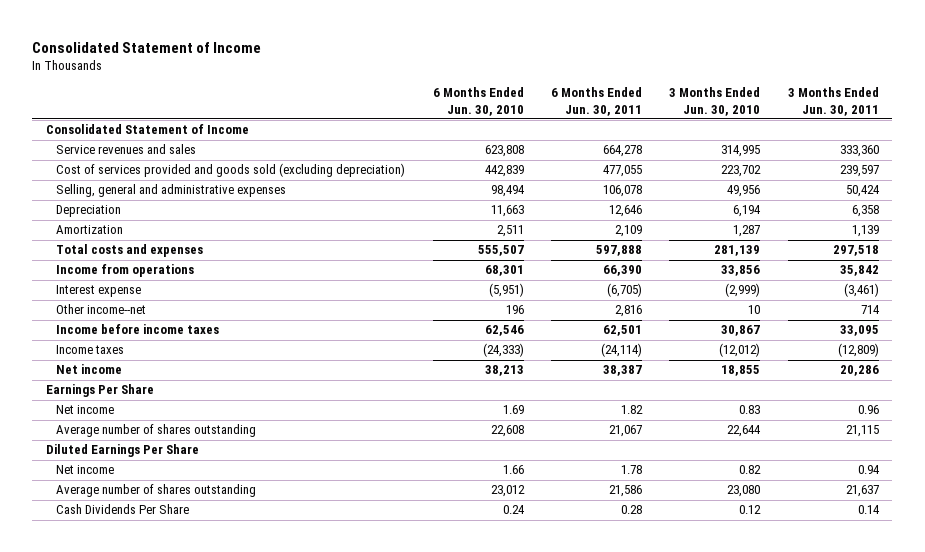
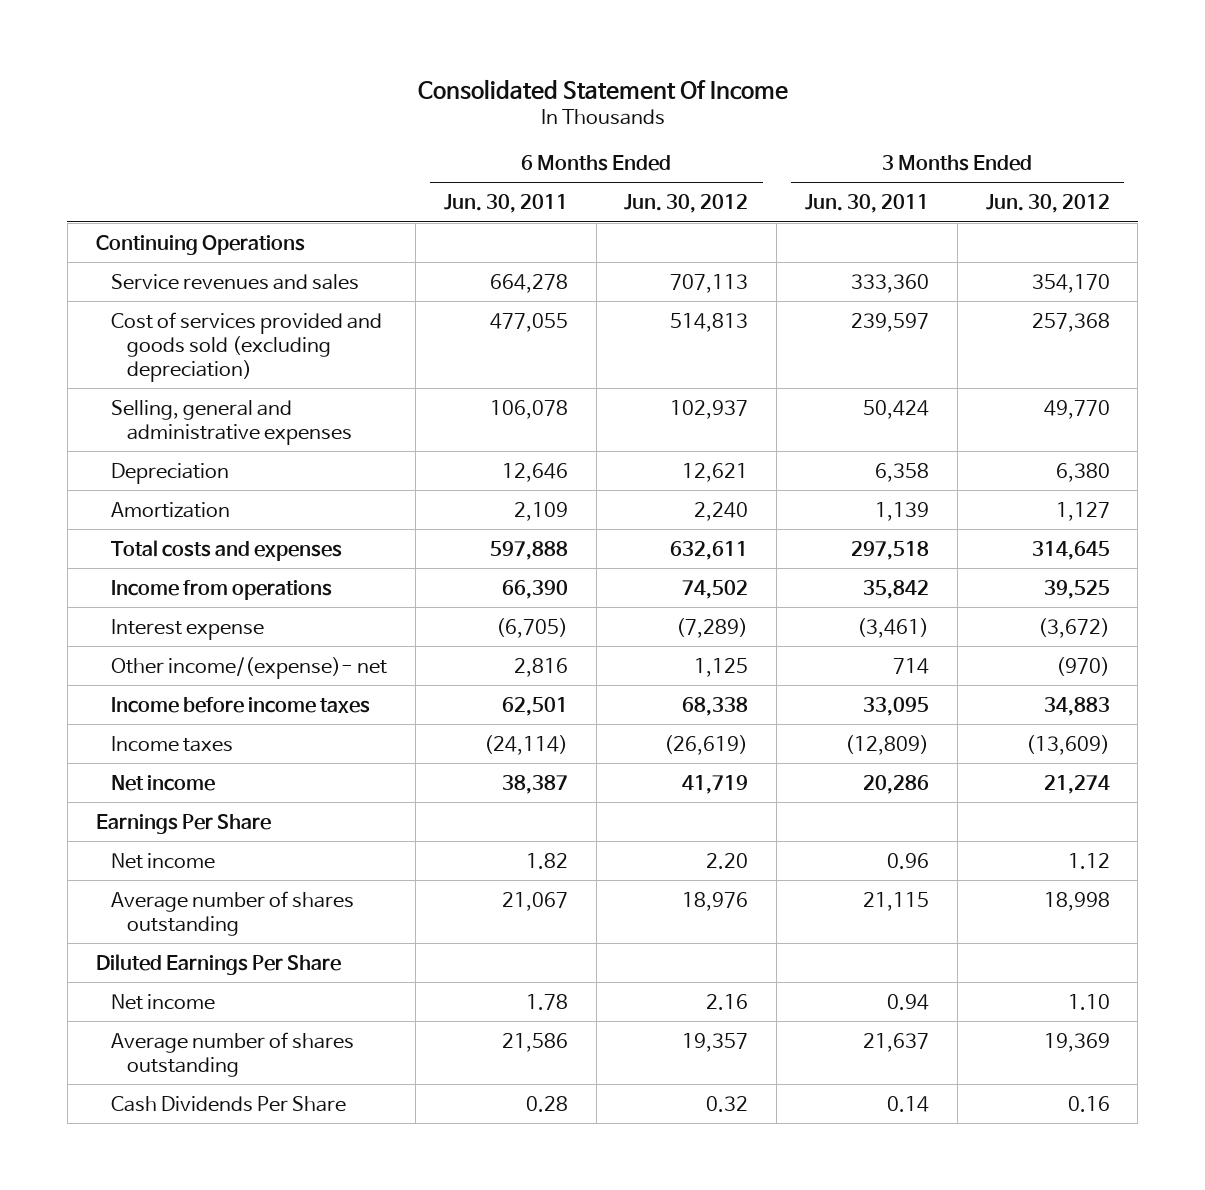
[32,41,262,53] Consolidated Statement of Income -> [417,78,788,100] Consolidated Statement Of Income
[432,87,524,116] 6 Months Ended Jun. 30, 2010 -> none
[669,87,761,116] 3 Months Ended Jun. 30, 2010 -> none
none -> [624,194,749,214] Jun. 30, 2012
none -> [985,194,1110,214] Jun. 30, 2012
[46,124,250,135] Consolidated Statement of Income -> none
none -> [95,234,305,255] Continuing Operations
[56,304,147,315] Other income--net -> [111,656,388,679] Other income/(expense)- net

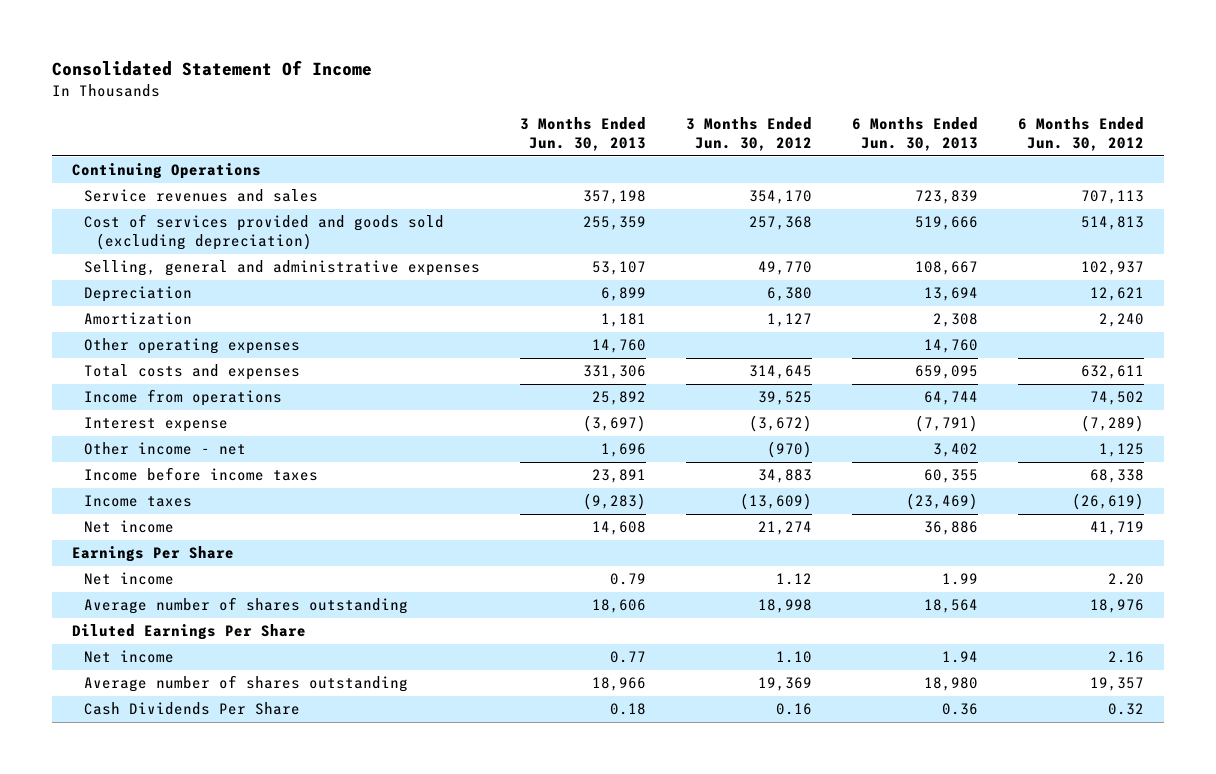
[443,194,568,214] Jun. 30, 2011 -> none
[805,194,930,214] Jun. 30, 2011 -> none
none -> [520,116,647,152] 3 Months Ended Jun. 30, 2013
none -> [852,116,979,152] 6 Months Ended Jun. 30, 2013
none -> [83,338,300,355] Other operating expenses
[111,656,388,679] Other income/(expense)- net -> [83,442,246,456] Other income - net

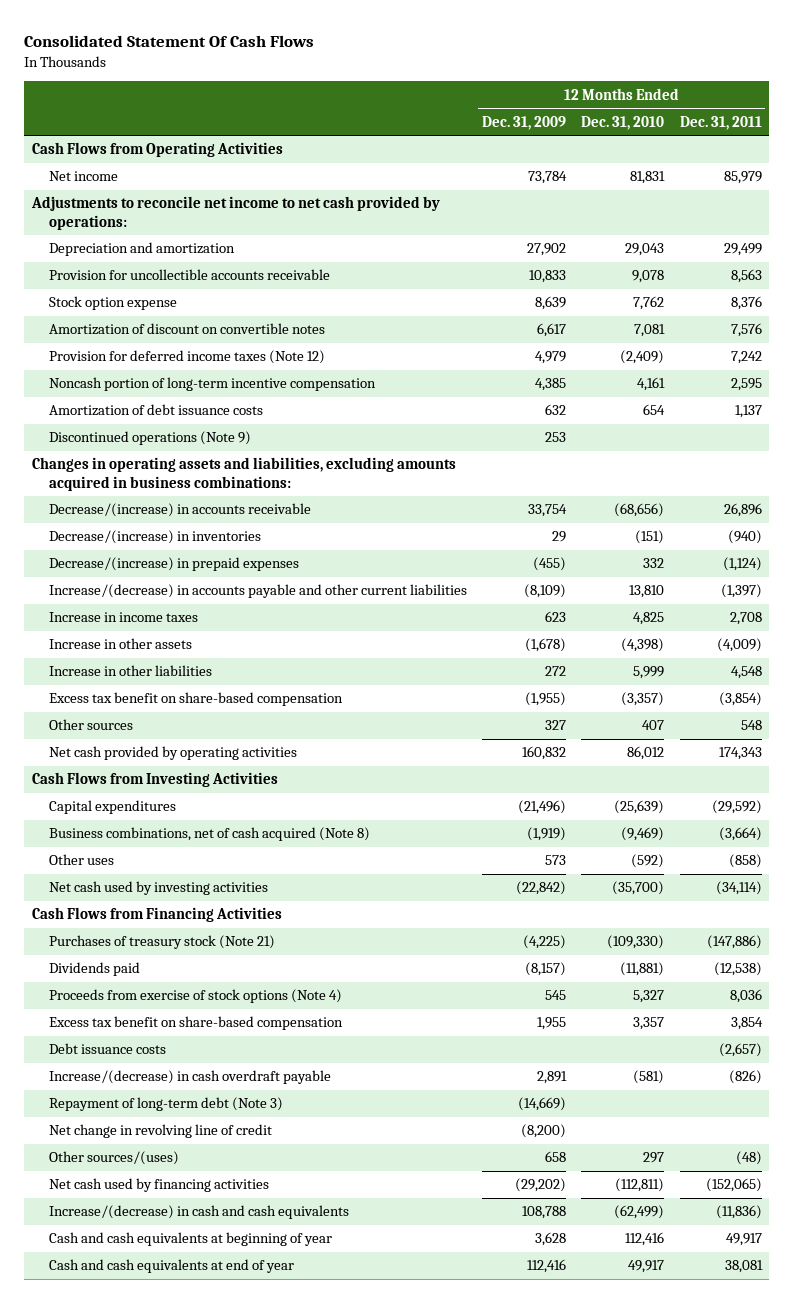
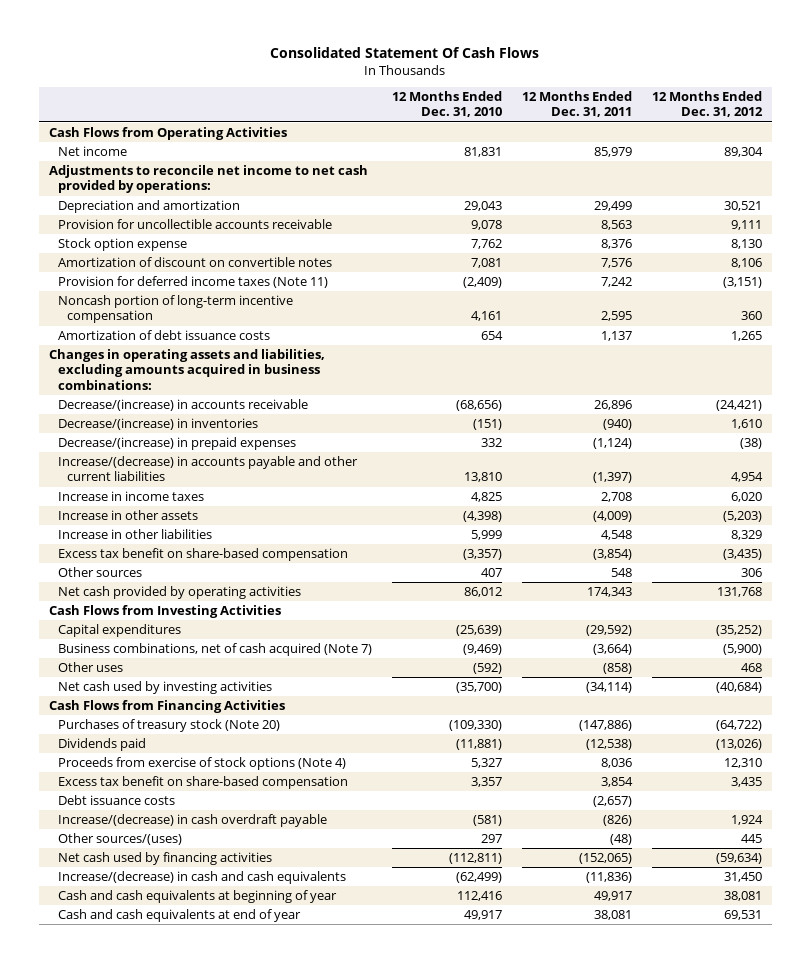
[481,115,566,130] Dec. 31, 2009 -> none
none -> [652,90,764,118] 12 Months Ended Dec. 31, 2012
[48,350,325,365] Provision for deferred income taxes (Note 12) -> [57,276,328,289] Provision for deferred income taxes (Note 11)
[48,431,251,446] Discontinued operations (Note 9) -> none
[48,827,370,842] Business combinations, net of cash acquired (Note 8) -> [57,643,372,657] Business combinations, net of cash acquired (Note 7)
[48,935,275,950] Purchases of treasury stock (Note 21) -> [57,719,280,733] Purchases of treasury stock (Note 20)
[48,1097,283,1112] Repayment of long-term debt (Note 3) -> none
[48,1124,272,1139] Net change in revolving line of credit -> none

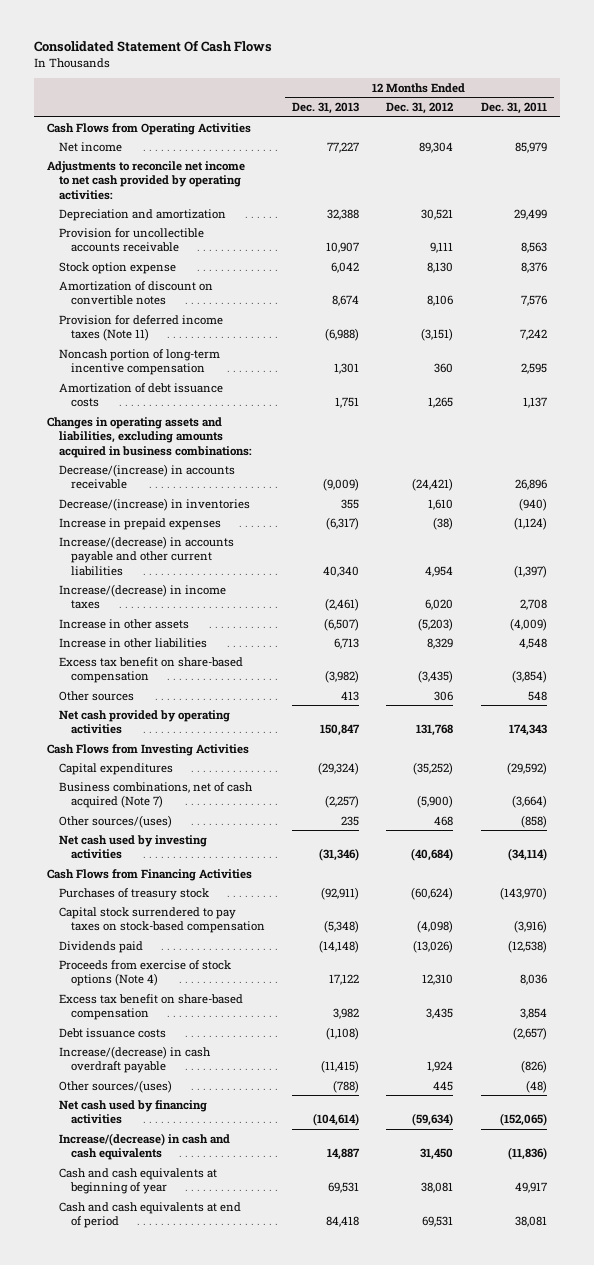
[392,90,503,118] 12 Months Ended Dec. 31, 2010 -> none
none -> [292,102,360,115] Dec. 31, 2013
[48,165,368,194] Adjustments to reconcile net income to net cash provided by operations: -> [47,160,246,200] Adjustments to reconcile net income to net cash provided by operating activities:
[57,437,296,451] Decrease/(increase) in prepaid expenses -> [59,517,222,530] Increase in prepaid expenses
[57,491,204,502] Increase in income taxes -> [59,583,227,610] Increase/(decrease) in income taxes
[57,662,123,673] Other uses -> [59,814,173,828] Other sources/(uses)
[57,719,280,733] Purchases of treasury stock (Note 20) -> [59,887,210,900] Purchases of treasury stock
[579,720,633,732] (147,886) -> [499,886,547,900] (143,970)
[716,720,763,732] (64,722) -> [411,886,454,900] (60,624)
none -> [59,906,265,934] Capital stock surrendered to pay taxes on stock-based compensation
[57,909,301,923] Cash and cash equivalents at end of year -> [59,1201,242,1229] Cash and cash equivalents at end of period

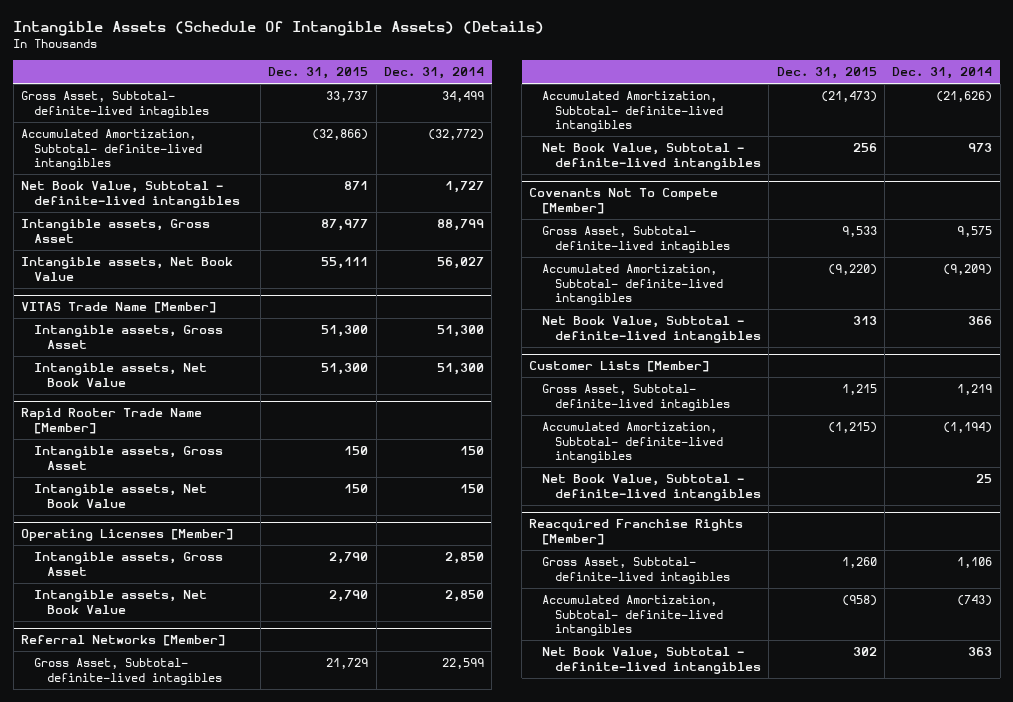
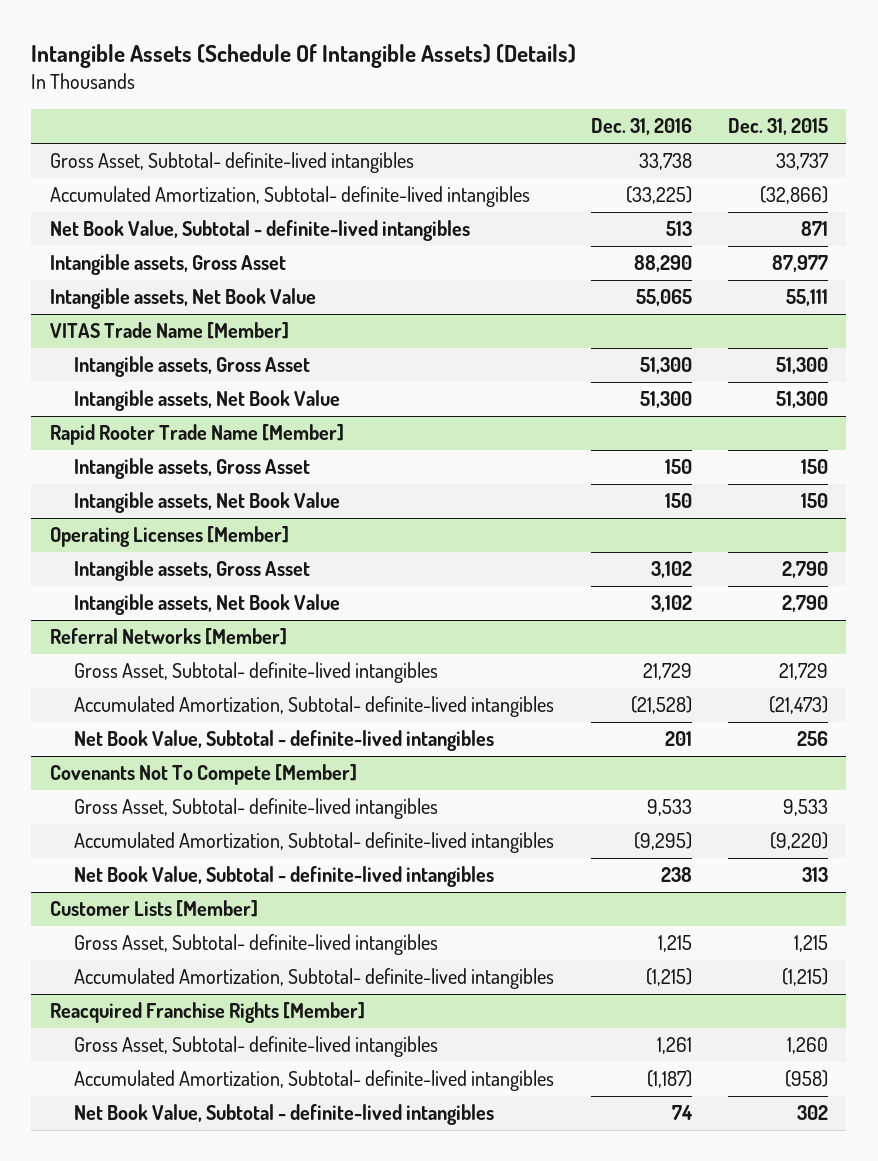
[383,67,484,80] Dec. 31, 2014 -> none
none -> [590,118,692,136] Dec. 31, 2016
[21,91,209,118] Gross Asset, Subtotal- definite-lived intagibles -> [49,152,414,174] Gross Asset, Subtotal- definite-lived intangibles
[33,658,222,685] Gross Asset, Subtotal- definite-lived intagibles -> [73,662,438,684] Gross Asset, Subtotal- definite-lived intangibles
[542,226,731,253] Gross Asset, Subtotal- definite-lived intagibles -> [73,798,438,820] Gross Asset, Subtotal- definite-lived intangibles
[542,384,731,411] Gross Asset, Subtotal- definite-lived intagibles -> [73,934,438,956] Gross Asset, Subtotal- definite-lived intangibles
[542,474,762,501] Net Book Value, Subtotal - definite-lived intangibles -> none
[542,557,731,584] Gross Asset, Subtotal- definite-lived intagibles -> [73,1036,438,1058] Gross Asset, Subtotal- definite-lived intangibles

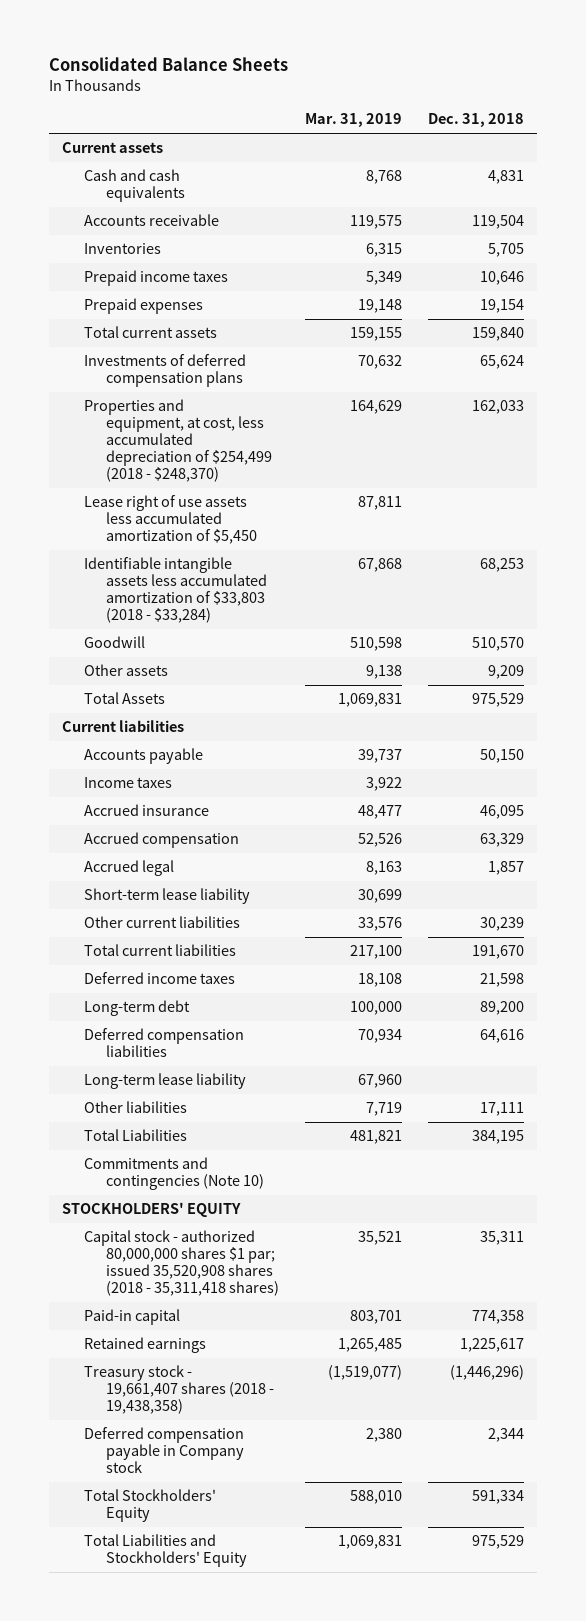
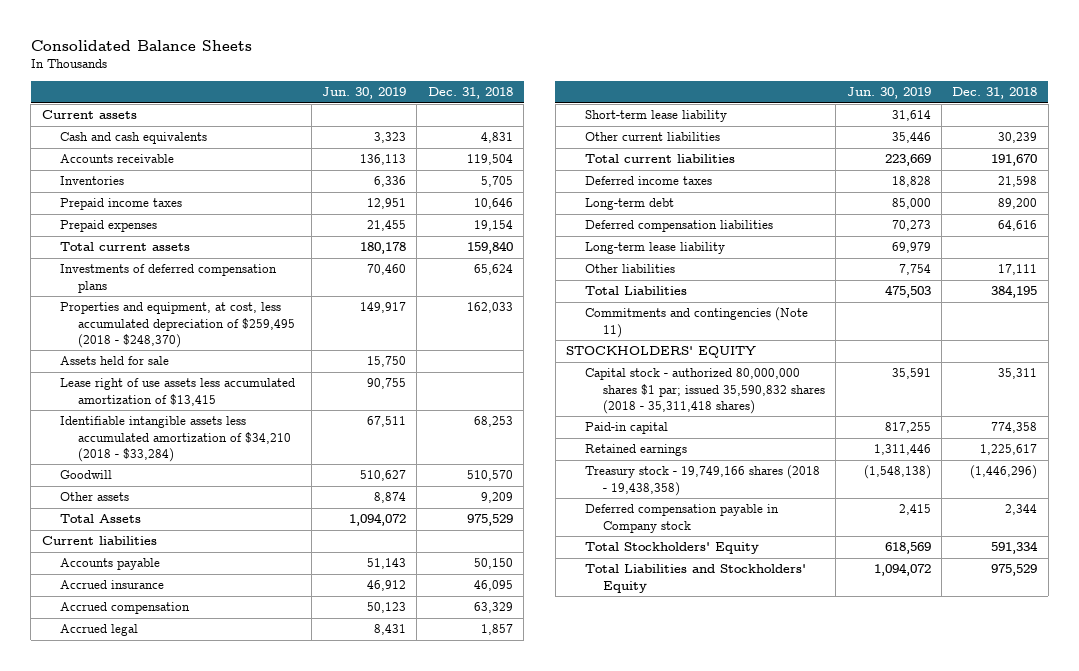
[304,113,402,128] Mar. 31, 2019 -> none
none -> [321,87,406,100] Jun. 30, 2019
[83,399,272,483] Properties and equipment, at cost, less accumulated depreciation of $254,499 (2018 - $248,370) -> [59,302,296,348] Properties and equipment, at cost, less accumulated depreciation of $259,495 (2018 - $248,370)
none -> [59,356,169,366] Assets held for sale
[83,495,257,545] Lease right of use assets less accumulated amortization of $5,450 -> [59,378,295,406] Lease right of use assets less accumulated amortization of $13,415
[83,557,267,624] Identifiable intangible assets less accumulated amortization of $33,803 (2018 - $33,284) -> [59,416,292,462] Identifiable intangible assets less accumulated amortization of $34,210 (2018 - $33,284)
[83,777,172,789] Income taxes -> none
[83,1157,264,1191] Commitments and contingencies (Note 10) -> [584,307,808,338] Commitments and contingencies (Note 11)
[83,1230,279,1297] Capital stock - authorized 80,000,000 shares $1 par; issued 35,520,908 shares (2018 - 35,311,418 shares) -> [584,368,825,414] Capital stock - authorized 80,000,000 shares $1 par; issued 35,590,832 shares (2018 - 35,311,418 shares)
[83,1365,274,1415] Treasury stock - 19,661,407 shares (2018 - 19,438,358) -> [584,465,820,496] Treasury stock - 19,749,166 shares (2018 - 19,438,358)

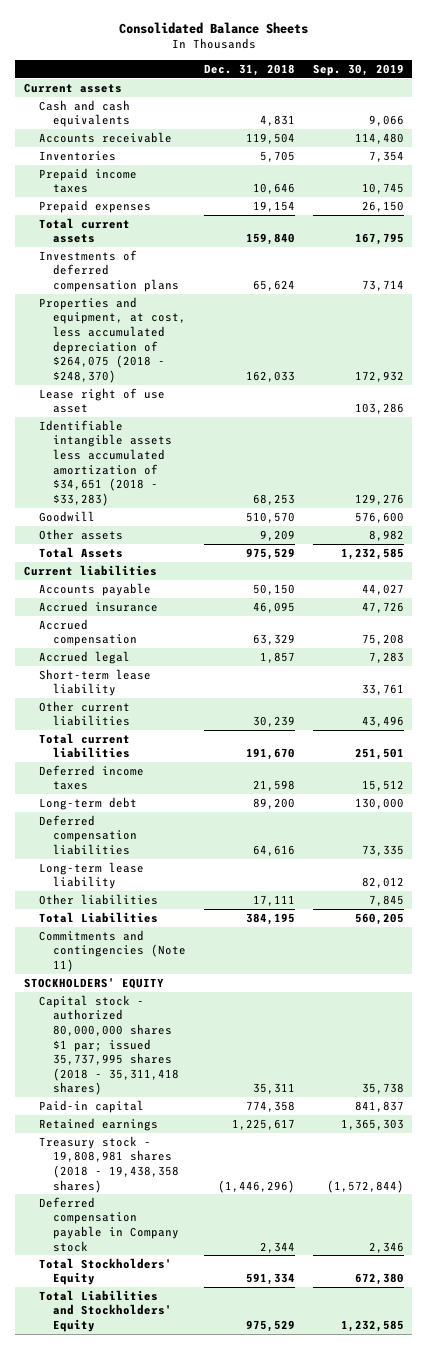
[321,87,406,100] Jun. 30, 2019 -> none
none -> [312,63,404,76] Sep. 30, 2019
[59,356,169,366] Assets held for sale -> none
[59,302,296,348] Properties and equipment, at cost, less accumulated depreciation of $259,495 (2018 - $248,370) -> [38,296,187,383] Properties and equipment, at cost, less accumulated depreciation of $264,075 (2018 - $248,370)
[59,378,295,406] Lease right of use assets less accumulated amortization of $13,415 -> [38,387,165,414] Lease right of use asset
[59,416,292,462] Identifiable intangible assets less accumulated amortization of $34,210 (2018 - $33,284) -> [38,419,173,506] Identifiable intangible assets less accumulated amortization of $34,651 (2018 - $33,283)
[584,368,825,414] Capital stock - authorized 80,000,000 shares $1 par; issued 35,590,832 shares (2018 - 35,311,418 shares) -> [38,994,180,1096] Capital stock - authorized 80,000,000 shares $1 par; issued 35,737,995 shares (2018 - 35,311,418 shares)
[584,465,820,496] Treasury stock - 19,749,166 shares (2018 - 19,438,358) -> [38,1135,180,1193] Treasury stock - 19,808,981 shares (2018 - 19,438,358 shares)

